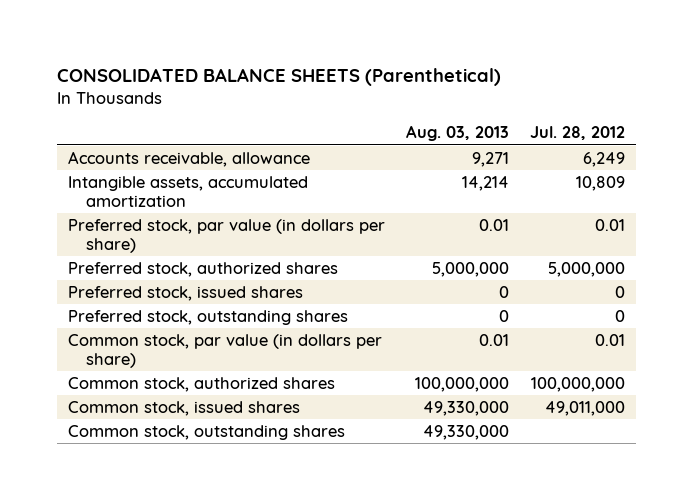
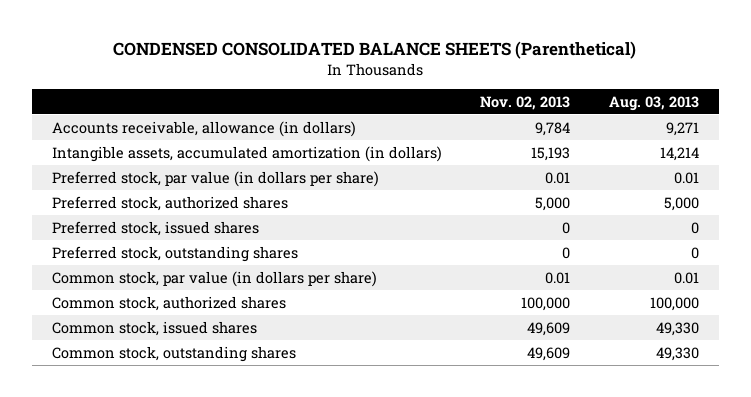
[56,68,501,87] CONSOLIDATED BALANCE SHEETS (Parenthetical) -> [113,40,637,59] CONDENSED CONSOLIDATED BALANCE SHEETS (Parenthetical)
[530,126,626,141] Jul. 28, 2012 -> none
none -> [480,95,571,110] Nov. 02, 2013
[67,150,310,167] Accounts receivable, allowance -> [51,120,356,137] Accounts receivable, allowance (in dollars)
[67,175,308,207] Intangible assets, accumulated amortization -> [51,145,442,162] Intangible assets, accumulated amortization (in dollars)
[431,261,509,277] 5,000,000 -> [664,196,700,211] 5,000
[414,376,509,392] 100,000,000 -> [650,296,700,311] 100,000
[422,400,509,416] 49,330,000 -> [656,321,700,336] 49,330
[422,424,509,440] 49,330,000 -> [656,346,700,361] 49,330

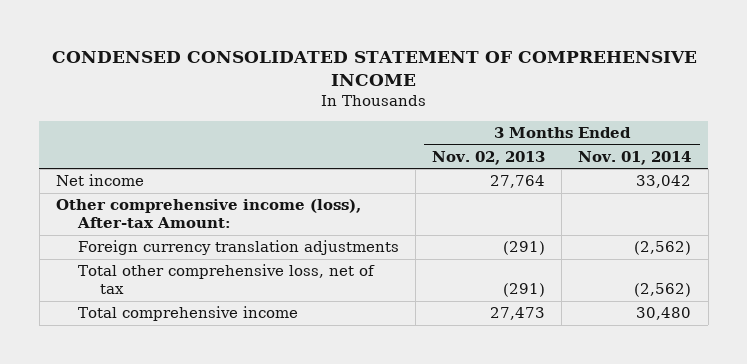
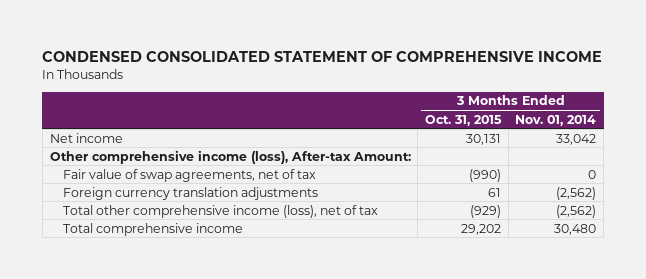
[432,150,546,165] Nov. 02, 2013 -> none
none -> [425,114,503,126] Oct. 31, 2015
none -> [62,168,316,182] Fair value of swap agreements, net of tax
[78,264,376,295] Total other comprehensive loss, net of tax -> [62,204,378,218] Total other comprehensive income (loss), net of tax

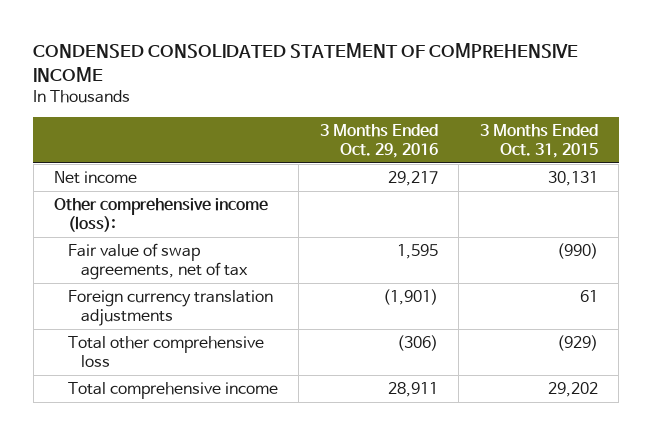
[515,114,597,126] Nov. 01, 2014 -> none
none -> [319,123,438,158] 3 Months Ended Oct. 29, 2016
[49,149,411,164] Other comprehensive income (loss), After-tax Amount: -> [54,198,269,232] Other comprehensive income (loss):
[62,204,378,218] Total other comprehensive income (loss), net of tax -> [67,336,264,367] Total other comprehensive loss

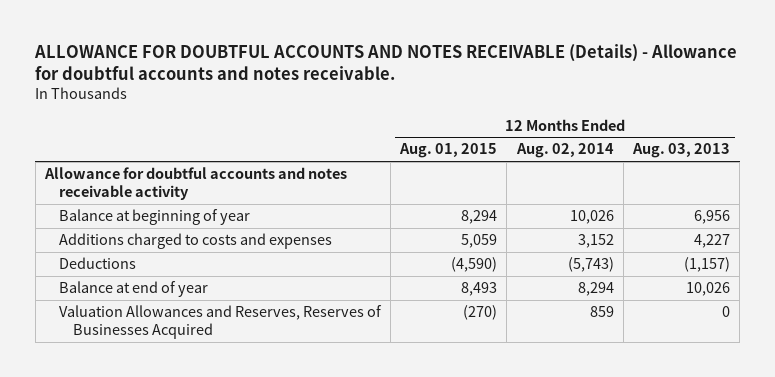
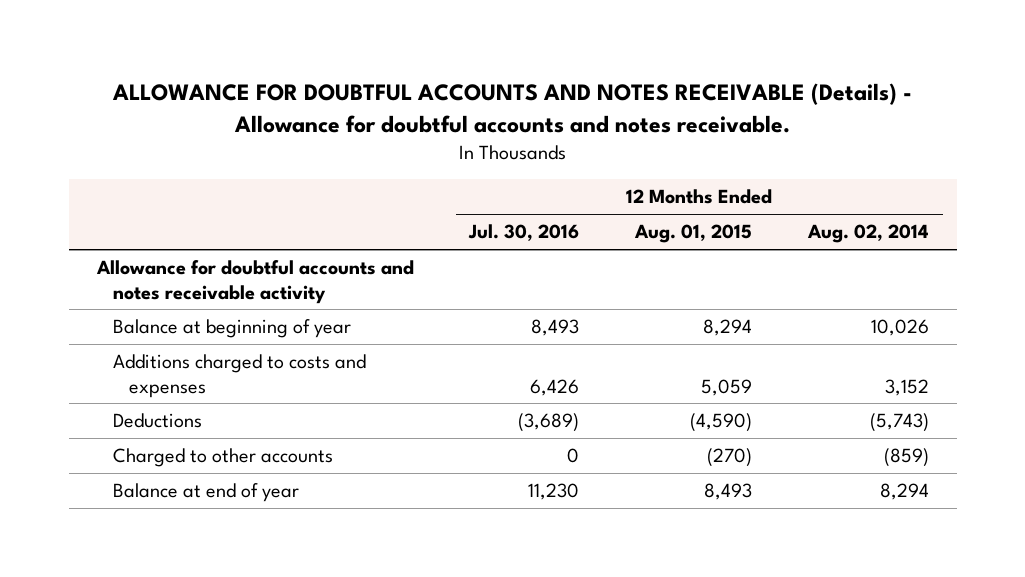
[631,143,730,159] Aug. 03, 2013 -> none
none -> [468,224,580,242] Jul. 30, 2016
none -> [112,448,333,468] Charged to other accounts
[58,305,382,340] Valuation Allowances and Reserves, Reserves of Businesses Acquired -> none

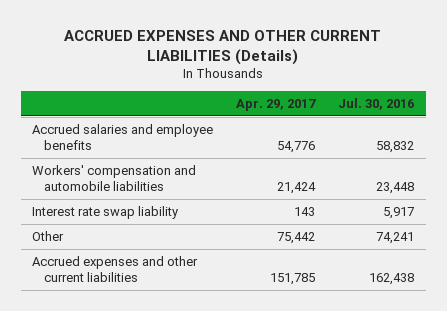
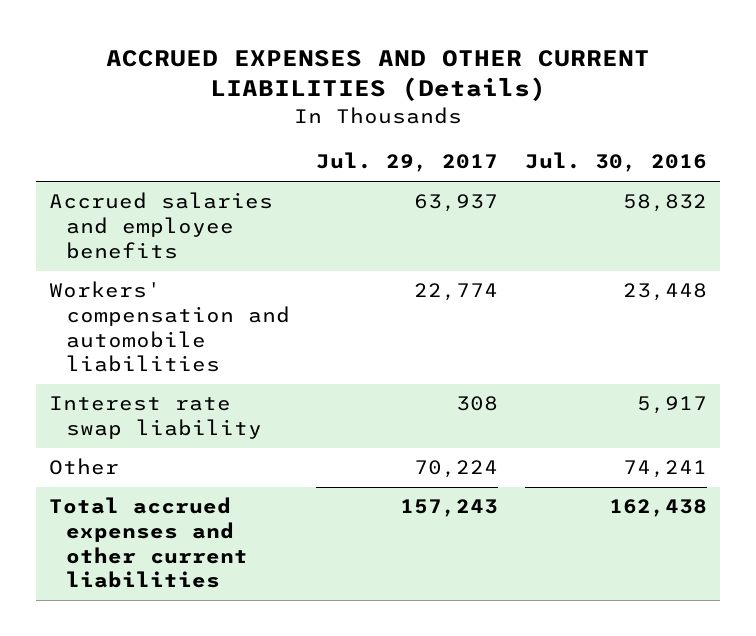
[236,99,317,112] Apr. 29, 2017 -> none
none -> [316,152,499,173] Jul. 29, 2017
[32,255,199,283] Accrued expenses and other current liabilities -> [49,497,249,589] Total accrued expenses and other current liabilities

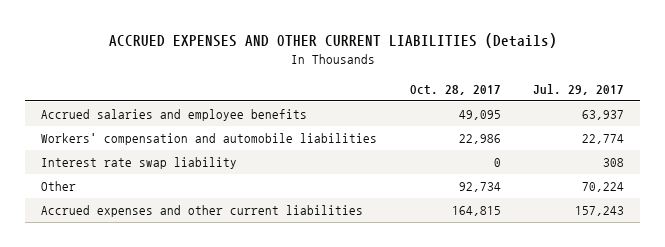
[524,152,707,173] Jul. 30, 2016 -> none
none -> [409,84,501,95] Oct. 28, 2017
[49,497,249,589] Total accrued expenses and other current liabilities -> [41,205,364,218] Accrued expenses and other current liabilities

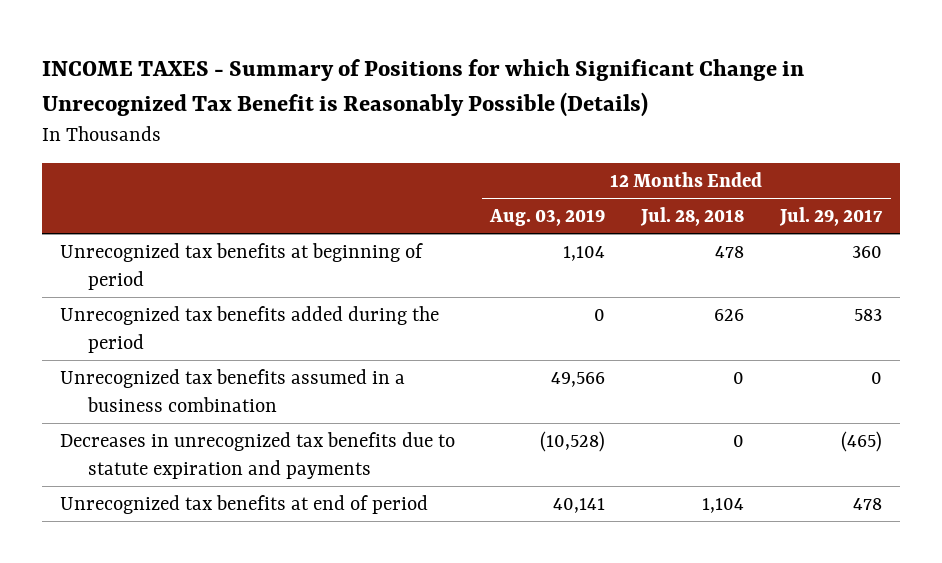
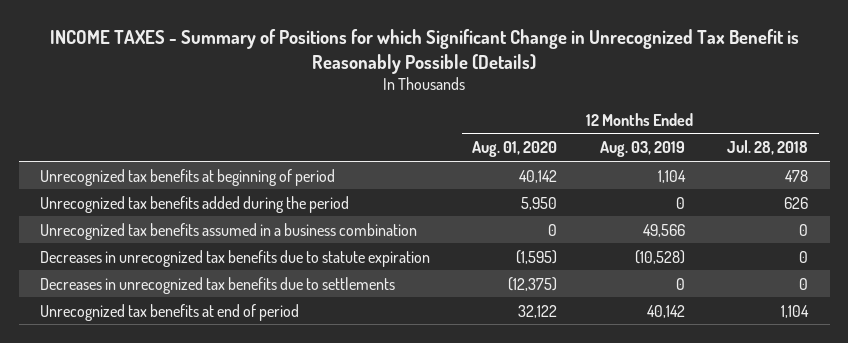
[779,207,884,227] Jul. 29, 2017 -> none
none -> [472,141,558,158] Aug. 01, 2020
[59,431,455,479] Decreases in unrecognized tax benefits due to statute expiration and payments -> [39,249,430,267] Decreases in unrecognized tax benefits due to statute expiration
none -> [39,276,395,294] Decreases in unrecognized tax benefits due to settlements
[553,497,606,513] 40,141 -> [646,304,685,318] 40,142

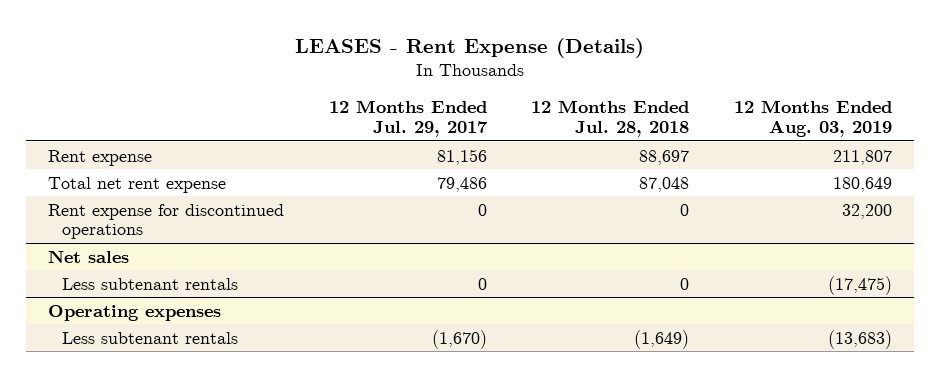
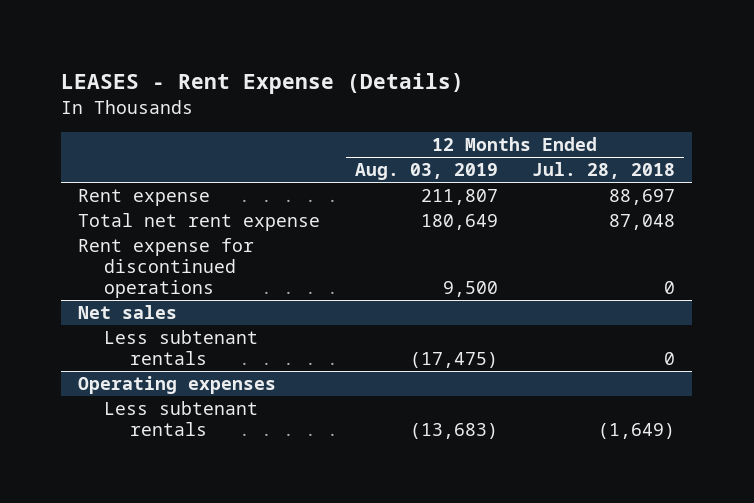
[328,100,488,138] 12 Months Ended Jul. 29, 2017 -> none
[841,203,892,219] 32,200 -> [442,280,498,297] 9,500

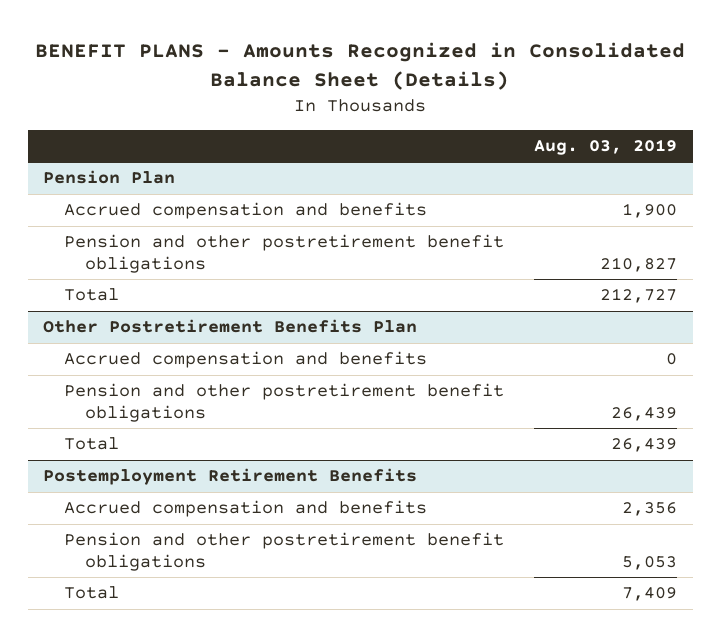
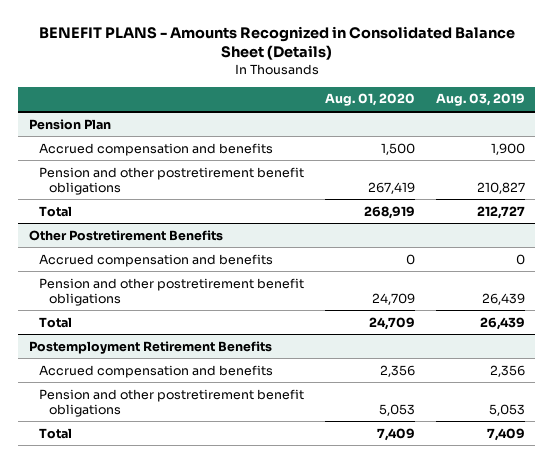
none -> [324,93,415,107] Aug. 01, 2020
[43,319,418,334] Other Postretirement Benefits Plan -> [28,229,223,241] Other Postretirement Benefits

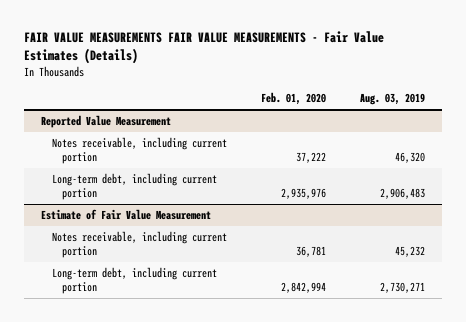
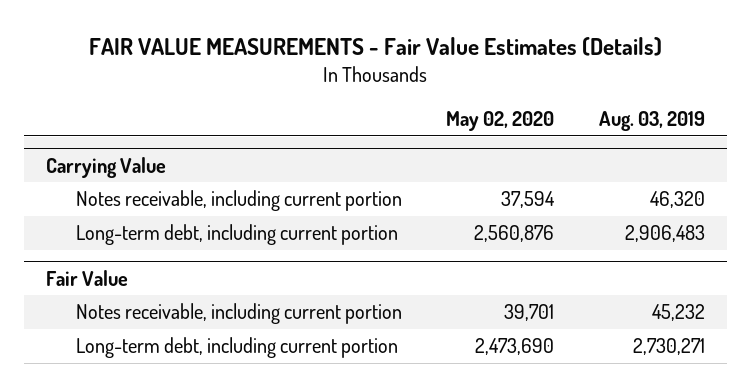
[24,31,385,65] FAIR VALUE MEASUREMENTS FAIR VALUE MEASUREMENTS - Fair Value Estimates (Details) -> [89,36,663,56] FAIR VALUE MEASUREMENTS - Fair Value Estimates (Details)
[260,92,326,106] Feb. 01, 2020 -> none
none -> [446,111,555,132] May 02, 2020
[41,114,172,128] Reported Value Measurement -> [45,156,166,178] Carrying Value
[41,208,212,220] Estimate of Fair Value Measurement -> [45,269,128,286] Fair Value

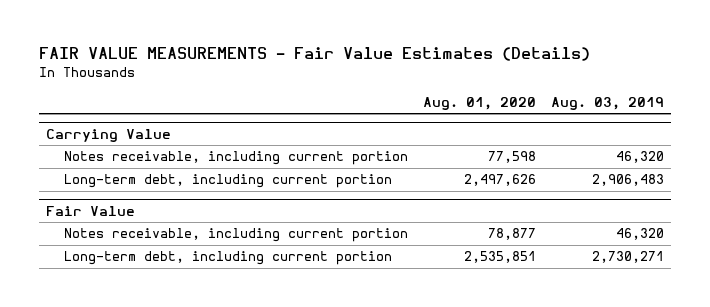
[446,111,555,132] May 02, 2020 -> none
none -> [423,96,537,110] Aug. 01, 2020
[652,304,706,322] 45,232 -> [615,228,664,241] 46,320

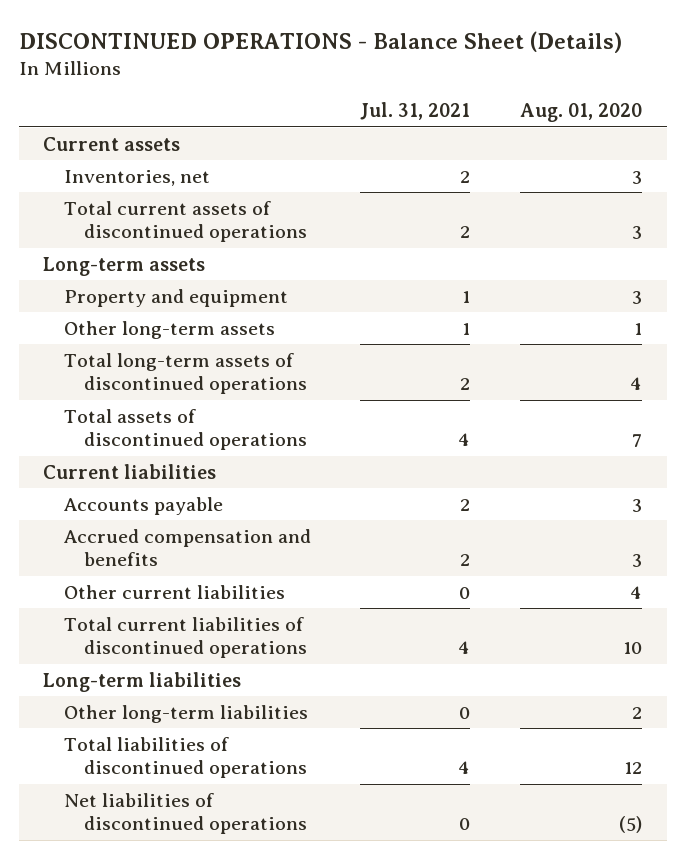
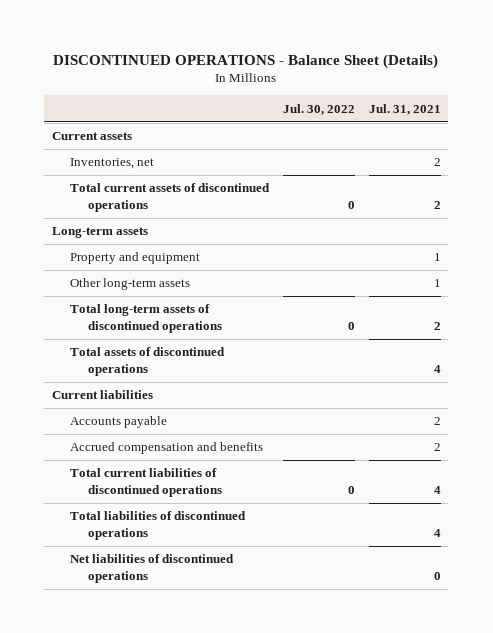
[520,103,643,123] Aug. 01, 2020 -> none
none -> [282,103,355,115] Jul. 30, 2022
[63,584,285,599] Other current liabilities -> none
[43,671,242,692] Long-term liabilities -> none
[63,704,308,723] Other long-term liabilities -> none

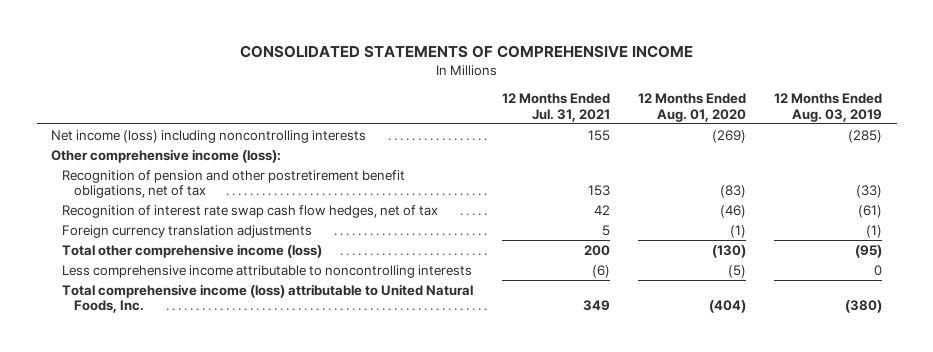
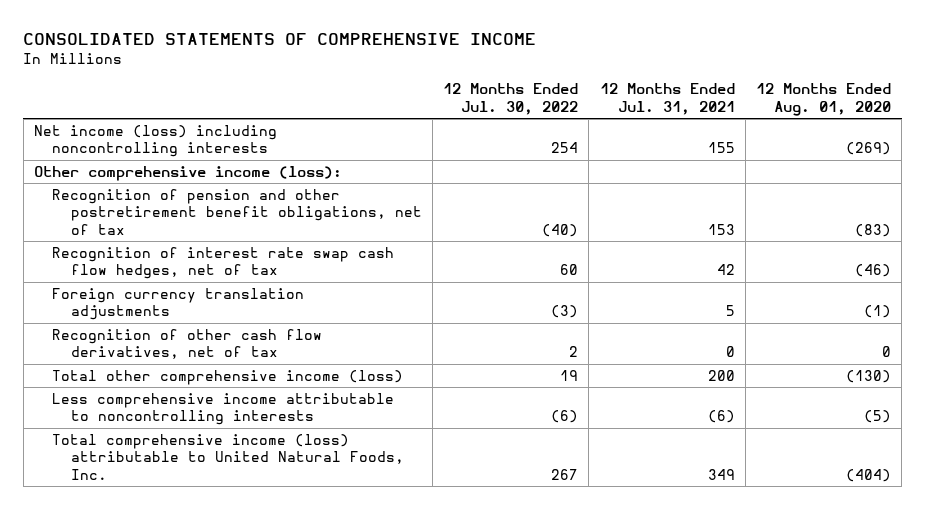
[774,93,883,122] 12 Months Ended Aug. 03, 2019 -> none
none -> [443,83,579,116] 12 Months Ended Jul. 30, 2022
none -> [52,328,323,360] Recognition of other cash flow derivatives, net of tax

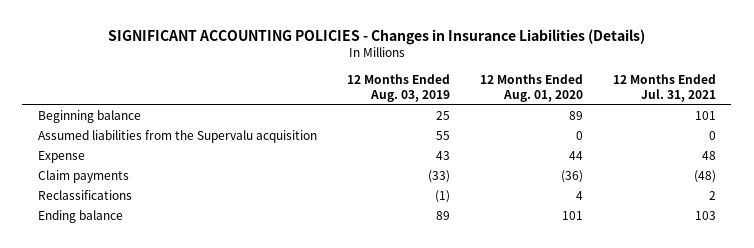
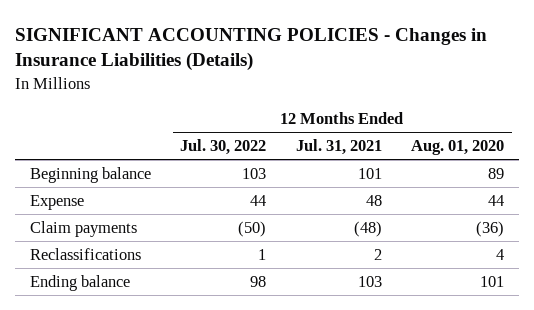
[346,73,450,103] 12 Months Ended Aug. 03, 2019 -> none
none -> [180,139,267,156] Jul. 30, 2022
[37,130,317,144] Assumed liabilities from the Supervalu acquisition -> none

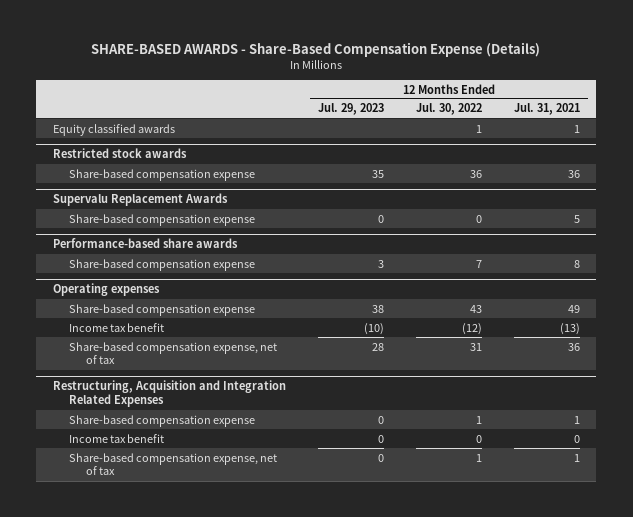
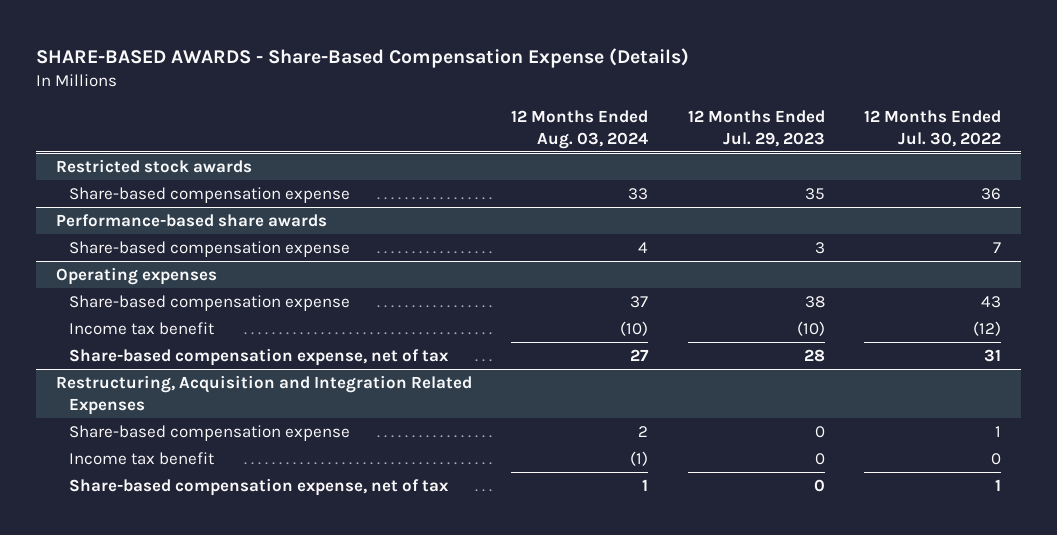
[514,103,581,116] Jul. 31, 2021 -> none
none -> [511,109,649,149] 12 Months Ended Aug. 03, 2024
[52,123,175,136] Equity classified awards -> none
[52,193,228,207] Supervalu Replacement Awards -> none
[69,213,256,226] Share-based compensation expense -> none

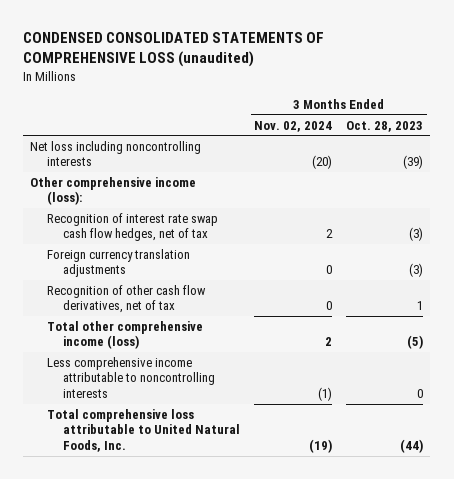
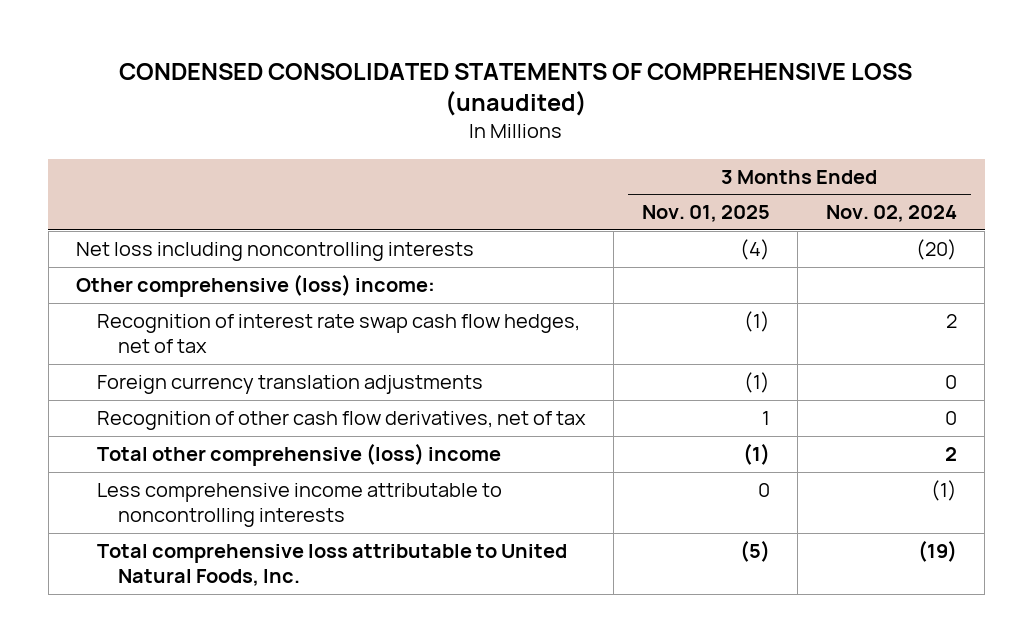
[346,120,424,132] Oct. 28, 2023 -> none
none -> [641,205,770,223] Nov. 01, 2025
[30,177,197,206] Other comprehensive income (loss): -> [76,274,436,298] Other comprehensive (loss) income:
[46,321,203,350] Total other comprehensive income (loss) -> [96,443,501,467] Total other comprehensive (loss) income

